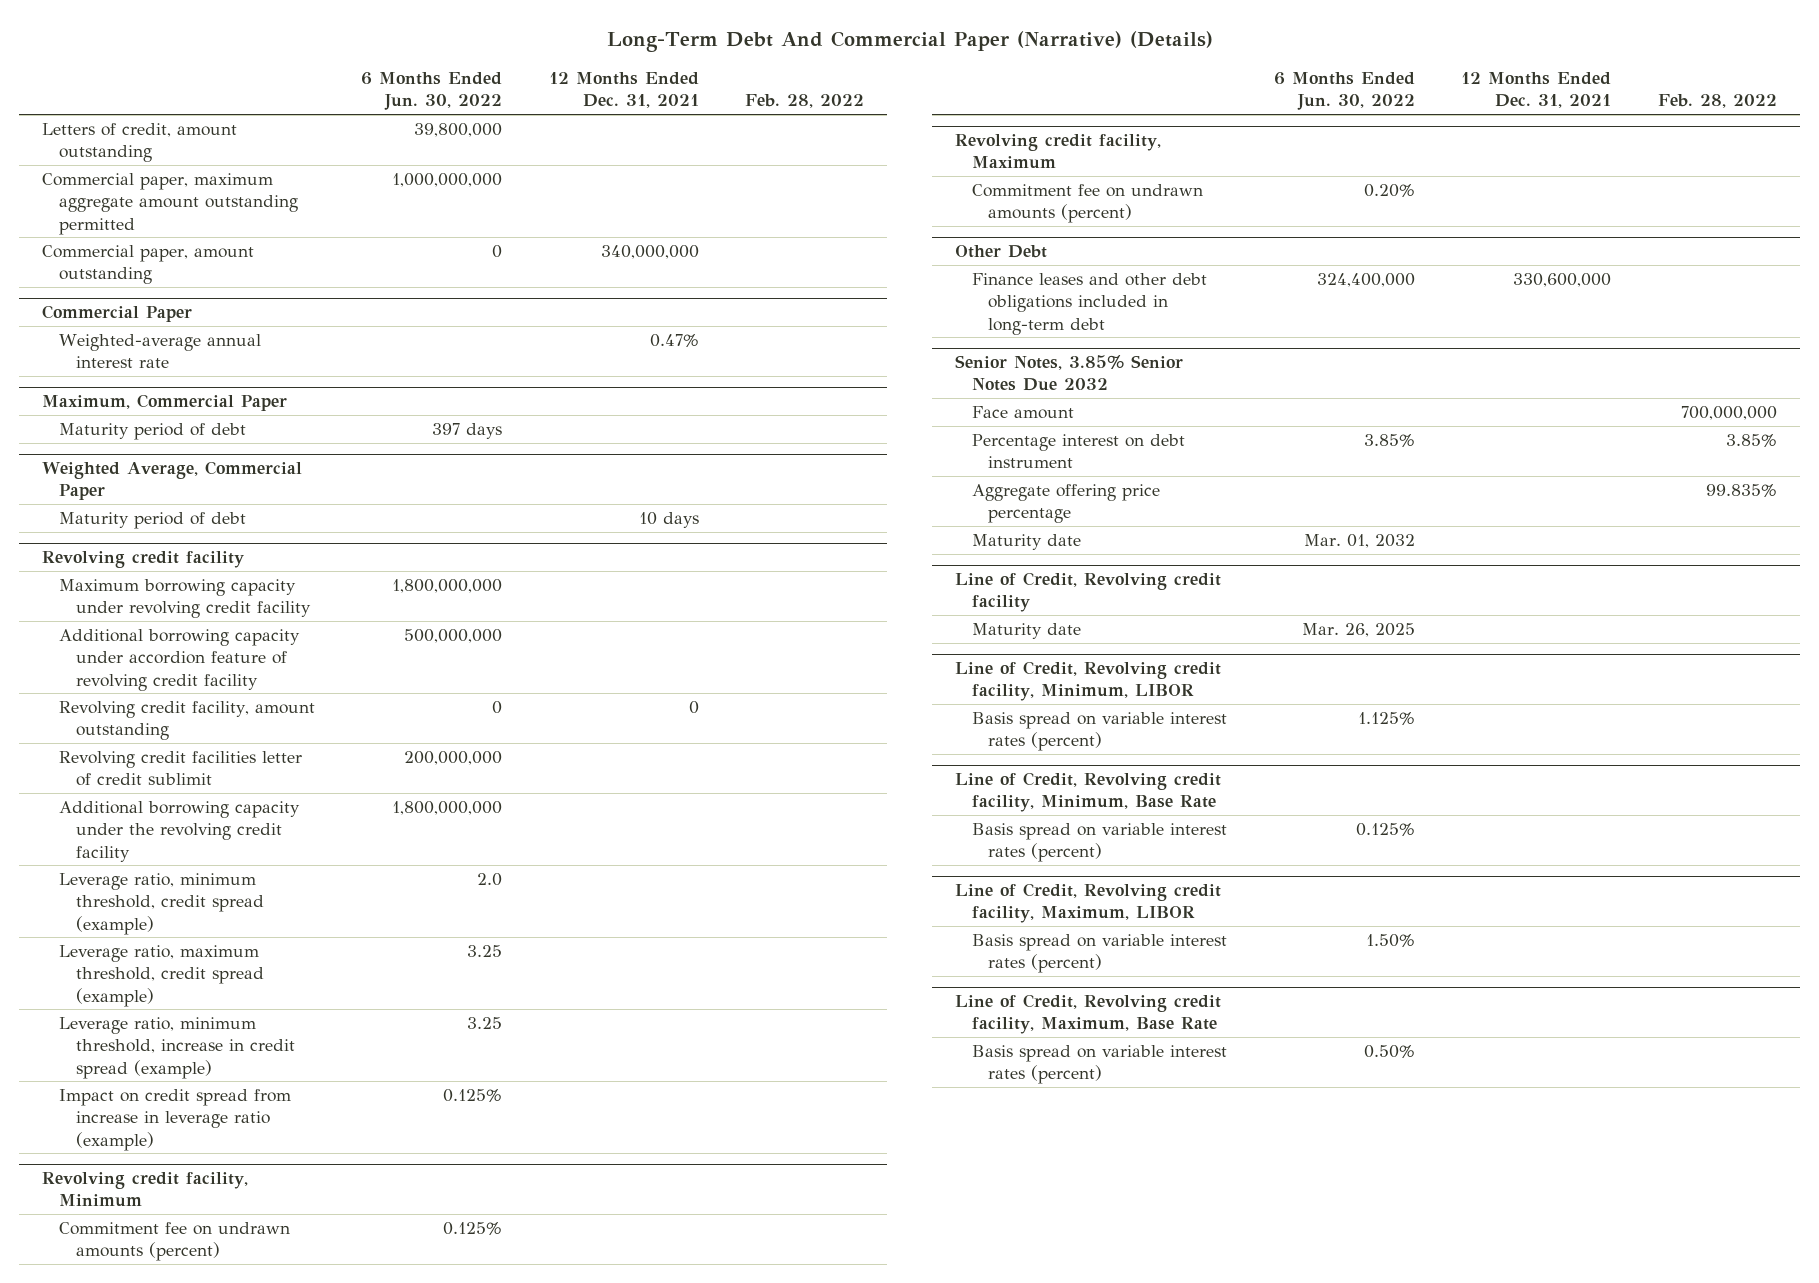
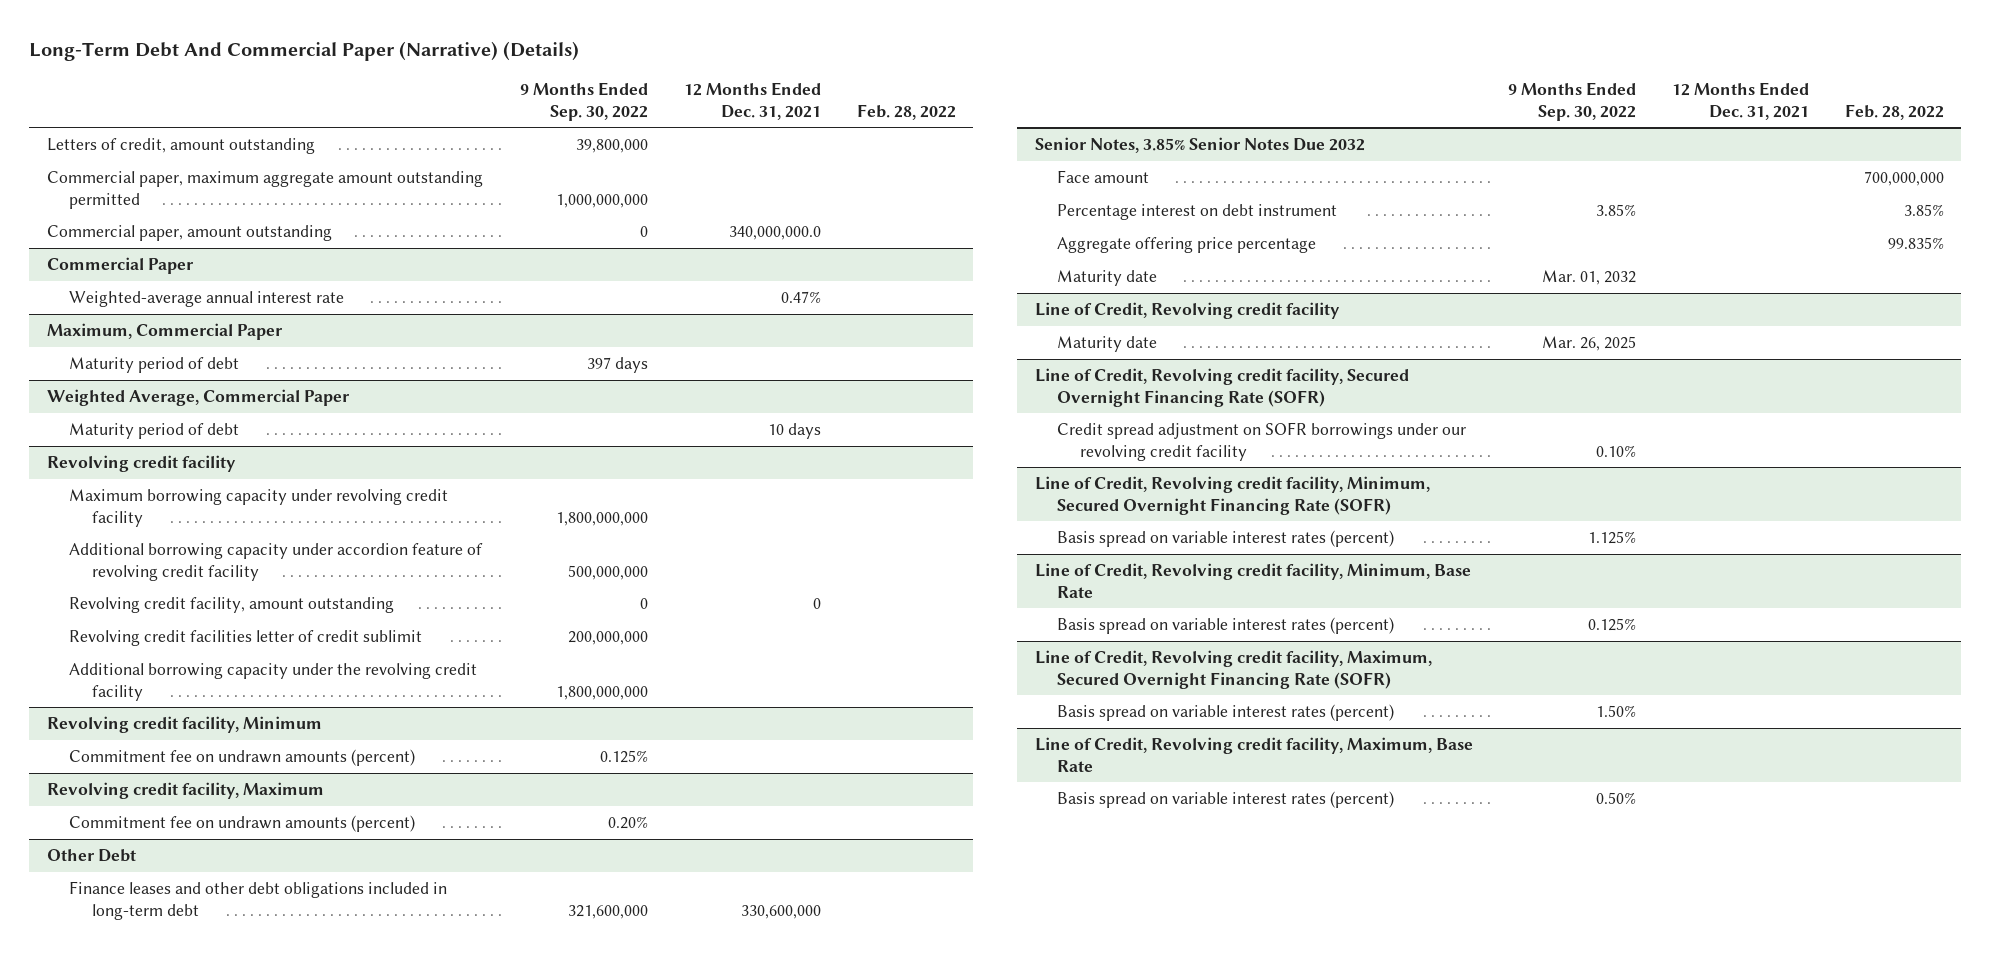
[361,71,503,111] 6 Months Ended Jun. 30, 2022 -> none
none -> [520,82,649,121] 9 Months Ended Sep. 30, 2022
[600,245,699,260] 340,000,000 -> [728,225,821,240] 340,000,000.0
[58,873,264,935] Leverage ratio, minimum threshold, credit spread (example) -> none
[58,945,264,1007] Leverage ratio, maximum threshold, credit spread (example) -> none
[58,1017,295,1079] Leverage ratio, minimum threshold, increase in credit spread (example) -> none
[58,1089,291,1151] Impact on credit spread from increase in leverage ratio (example) -> none
none -> [1034,367,1409,407] Line of Credit, Revolving credit facility, Secured Overnight Financing Rate (SOFR)
none -> [1057,421,1467,461] Credit spread adjustment on SOFR borrowings under our revolving credit facility
[954,661,1221,702] Line of Credit, Revolving credit facility, Minimum, LIBOR -> [1034,475,1430,515] Line of Credit, Revolving credit facility, Minimum, Secured Overnight Financing Rate (SOFR)
[954,883,1221,924] Line of Credit, Revolving credit facility, Maximum, LIBOR -> [1034,649,1432,689] Line of Credit, Revolving credit facility, Maximum, Secured Overnight Financing Rate (SOFR)

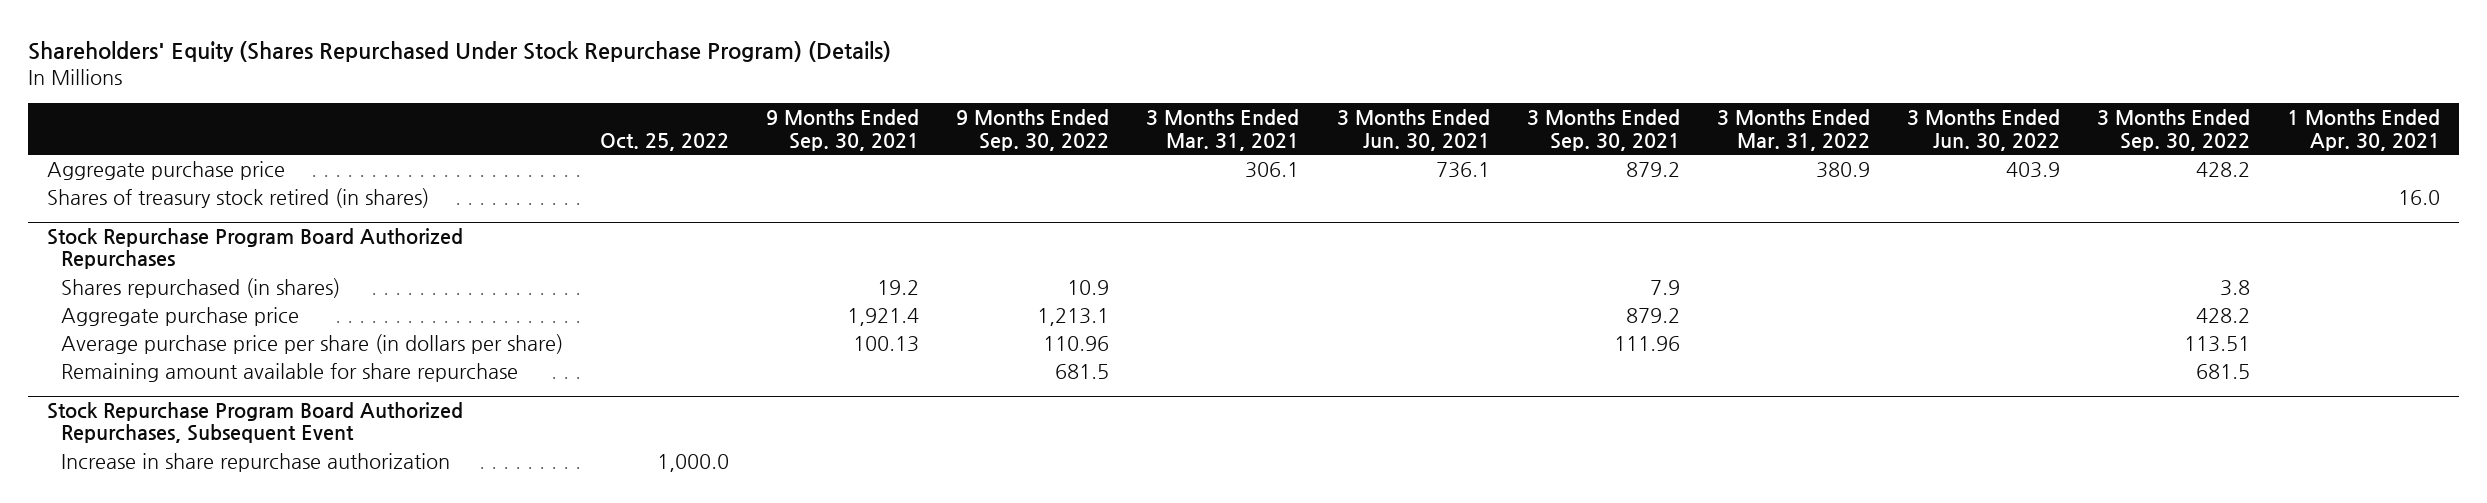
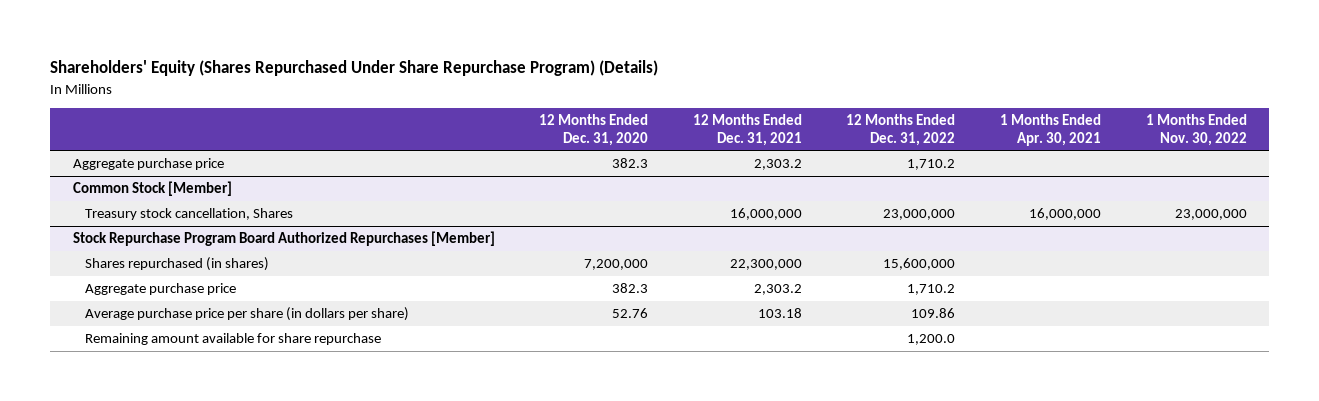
[28,41,892,63] Shareholders' Equity (Shares Repurchased Under Stock Repurchase Program) (Details) -> [50,60,659,77] Shareholders' Equity (Shares Repurchased Under Share Repurchase Program) (Details)
[599,132,729,151] Oct. 25, 2022 -> none
[765,109,919,151] 9 Months Ended Sep. 30, 2021 -> none
[956,109,1110,151] 9 Months Ended Sep. 30, 2022 -> none
[1146,109,1300,151] 3 Months Ended Mar. 31, 2021 -> none
[1336,109,1490,151] 3 Months Ended Jun. 30, 2021 -> none
[1526,109,1680,151] 3 Months Ended Sep. 30, 2021 -> none
[1716,109,1870,151] 3 Months Ended Mar. 31, 2022 -> none
[1907,109,2061,151] 3 Months Ended Jun. 30, 2022 -> none
[2097,109,2251,151] 3 Months Ended Sep. 30, 2022 -> none
none -> [539,114,649,146] 12 Months Ended Dec. 31, 2020
none -> [692,114,802,146] 12 Months Ended Dec. 31, 2021
none -> [846,114,956,146] 12 Months Ended Dec. 31, 2022
none -> [1145,114,1247,146] 1 Months Ended Nov. 30, 2022
[46,187,429,208] Shares of treasury stock retired (in shares) -> none
none -> [72,181,232,197] Common Stock [Member]
none -> [84,208,293,221] Treasury stock cancellation, Shares
[46,228,463,270] Stock Repurchase Program Board Authorized Repurchases -> [72,231,495,247] Stock Repurchase Program Board Authorized Repurchases [Member]
[46,402,463,444] Stock Repurchase Program Board Authorized Repurchases, Subsequent Event -> none
[60,452,450,472] Increase in share repurchase authorization -> none

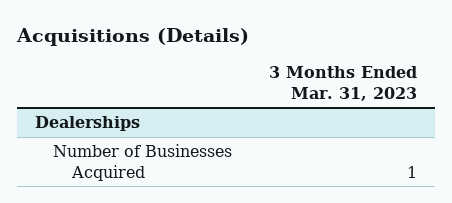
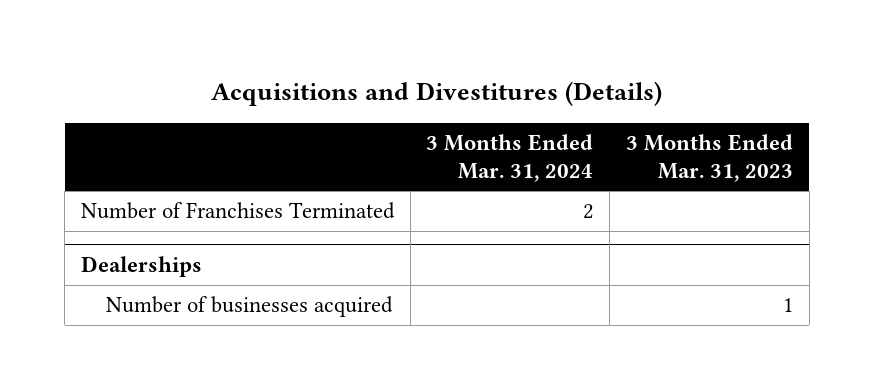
[15,27,249,46] Acquisitions (Details) -> [210,80,662,106] Acquisitions and Divestitures (Details)
none -> [426,133,594,182] 3 Months Ended Mar. 31, 2024
none -> [80,202,395,220] Number of Franchises Terminated
[53,144,233,181] Number of Businesses Acquired -> [105,296,393,318] Number of businesses acquired

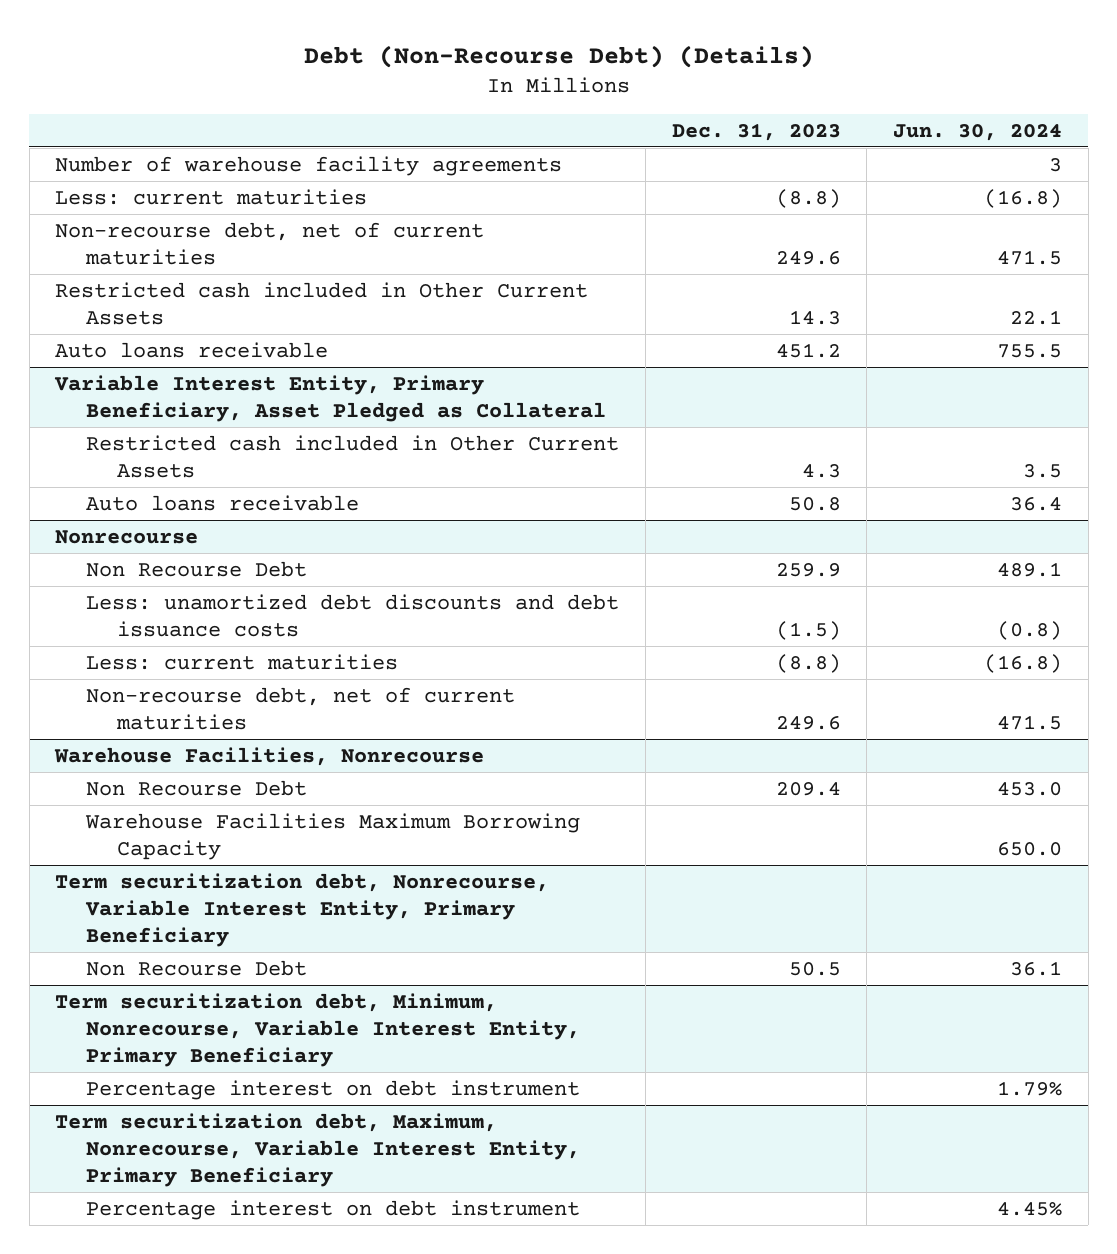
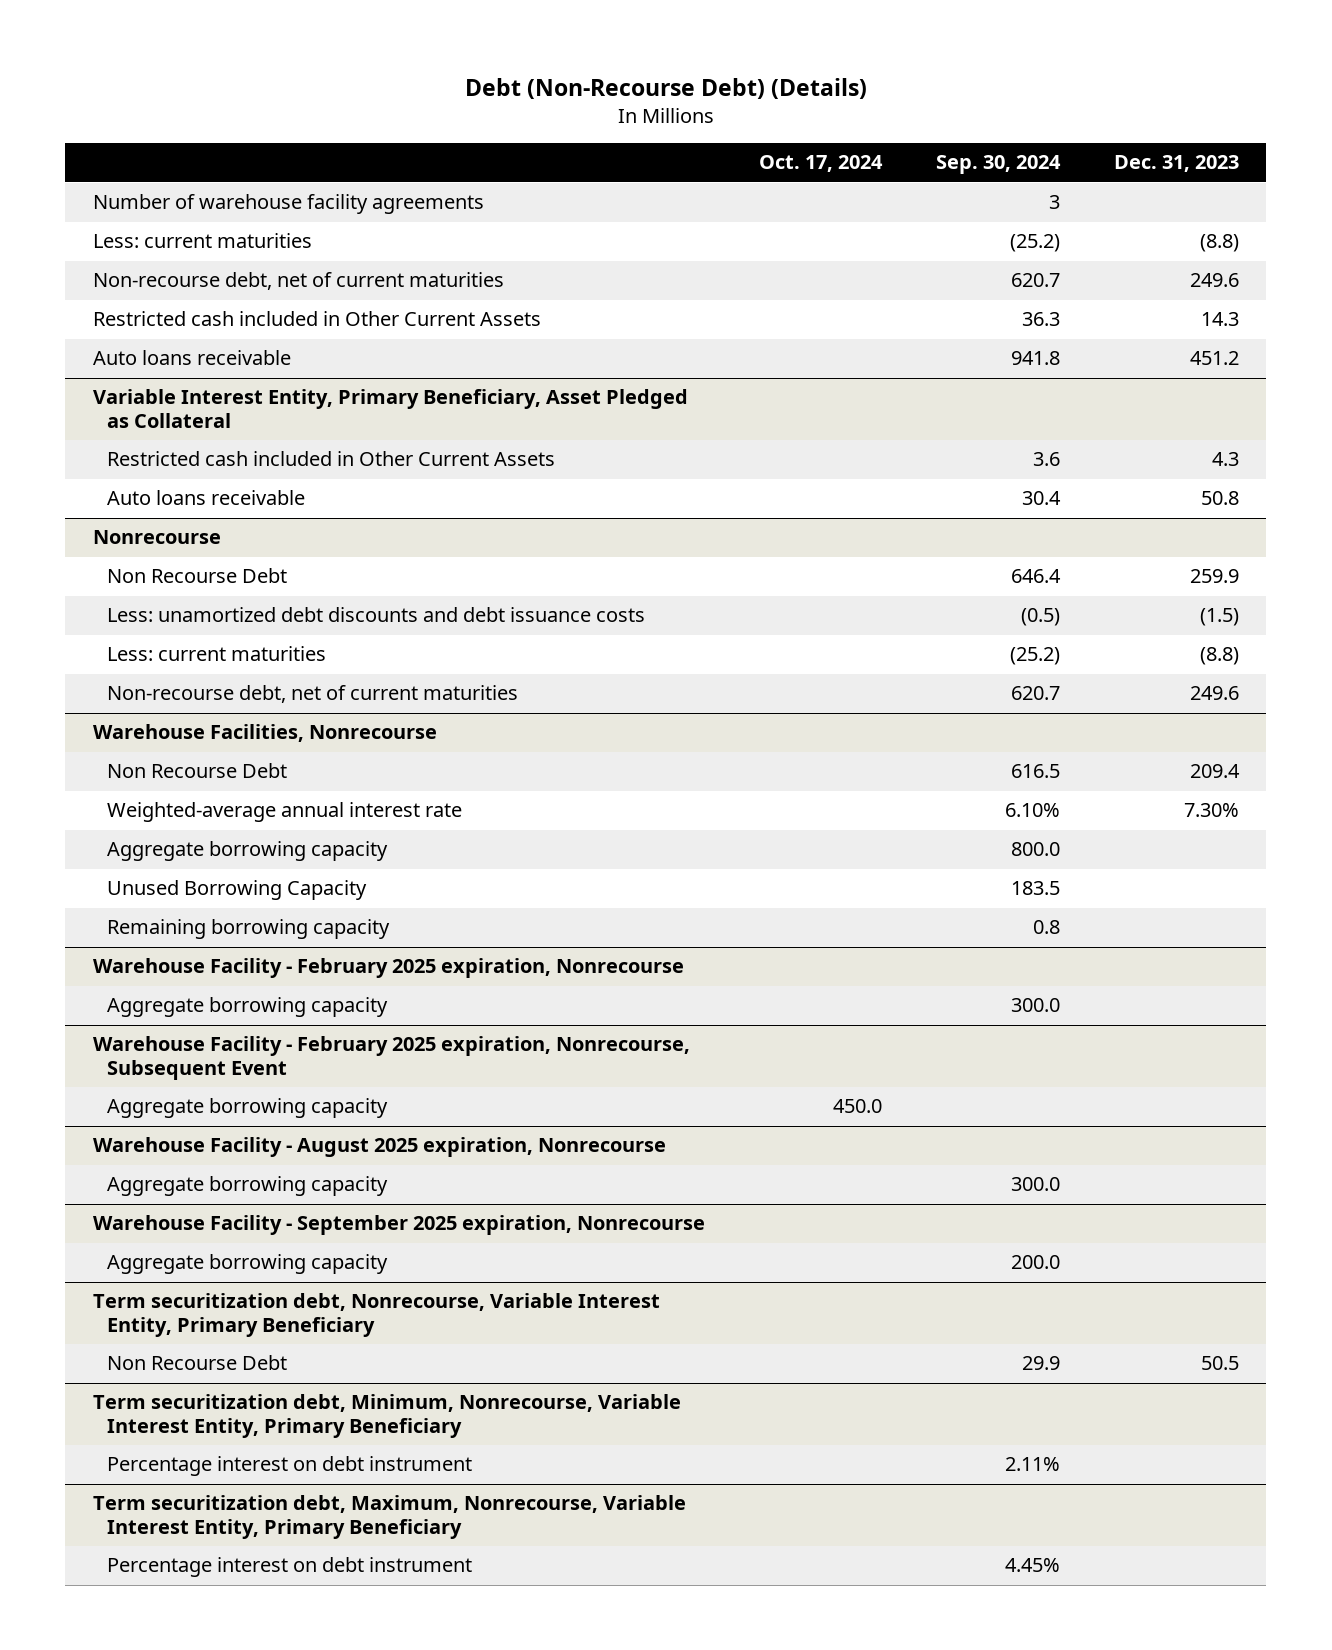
[892,123,1062,141] Jun. 30, 2024 -> none
none -> [758,155,883,173] Oct. 17, 2024
none -> [935,155,1061,175] Sep. 30, 2024
[85,812,581,860] Warehouse Facilities Maximum Borrowing Capacity -> none
none -> [107,802,463,823] Weighted-average annual interest rate
none -> [107,841,389,862] Aggregate borrowing capacity
none -> [107,880,368,901] Unused Borrowing Capacity
none -> [107,919,391,940] Remaining borrowing capacity
none -> [92,958,684,979] Warehouse Facility - February 2025 expiration, Nonrecourse
none -> [107,997,389,1018] Aggregate borrowing capacity
none -> [92,1036,690,1081] Warehouse Facility - February 2025 expiration, Nonrecourse, Subsequent Event
none -> [107,1098,389,1119] Aggregate borrowing capacity
none -> [92,1137,666,1158] Warehouse Facility - August 2025 expiration, Nonrecourse
none -> [107,1176,389,1197] Aggregate borrowing capacity
none -> [92,1215,705,1236] Warehouse Facility - September 2025 expiration, Nonrecourse
none -> [107,1254,389,1275] Aggregate borrowing capacity

